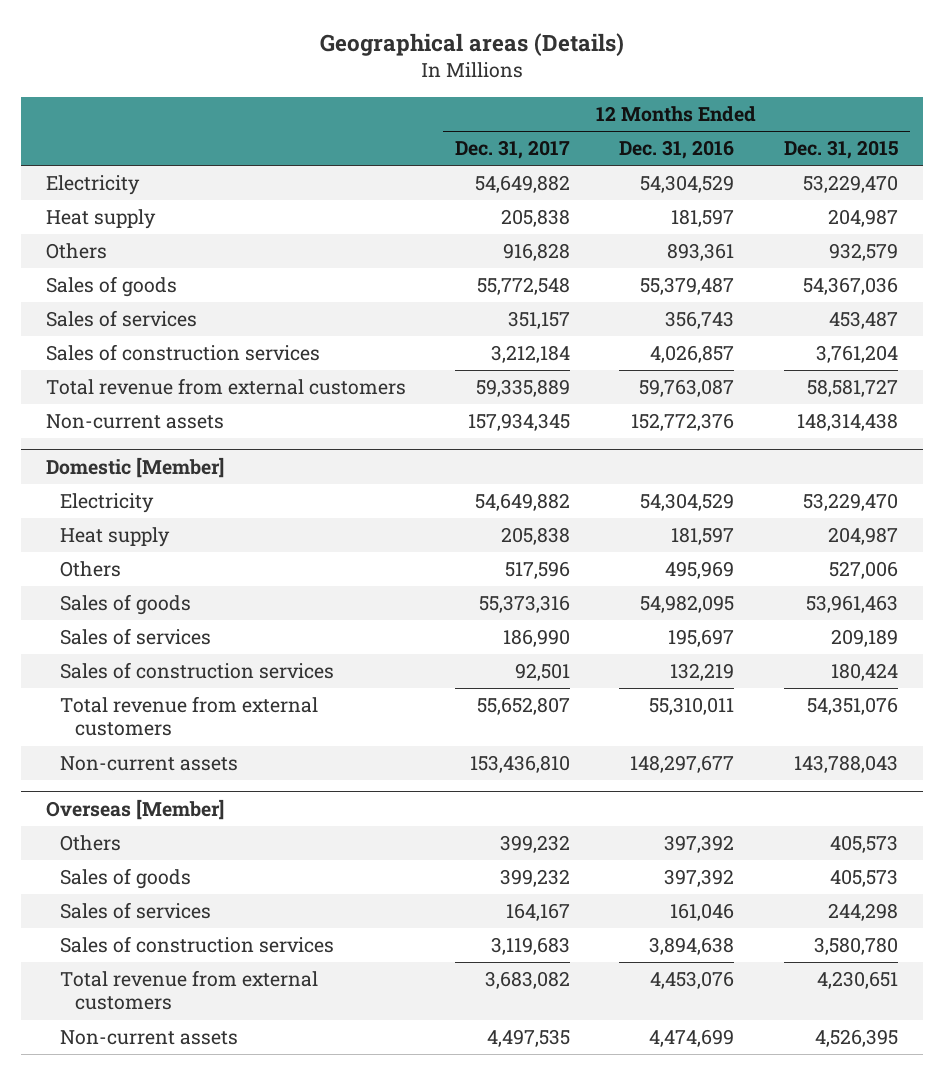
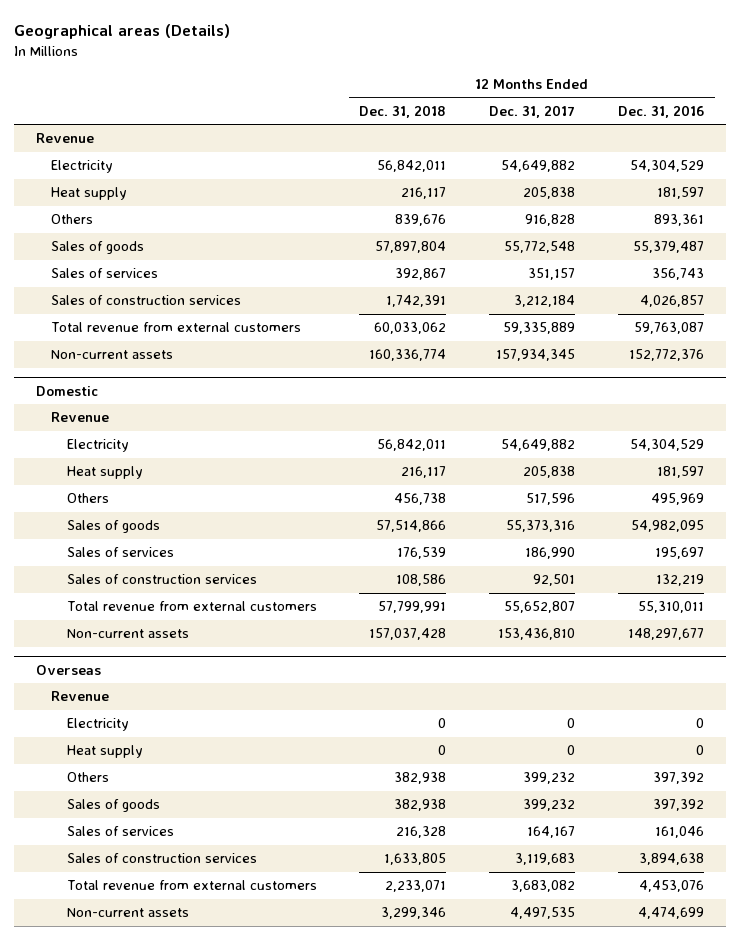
[783,140,898,160] Dec. 31, 2015 -> none
none -> [359,104,447,118] Dec. 31, 2018
none -> [35,133,94,144] Revenue
[45,456,224,478] Domestic [Member] -> [35,385,98,396] Domestic
none -> [51,412,110,423] Revenue
[45,798,224,820] Overseas [Member] -> [35,664,101,675] Overseas
none -> [51,691,110,702] Revenue
none -> [66,718,129,732] Electricity
none -> [66,745,143,759] Heat supply

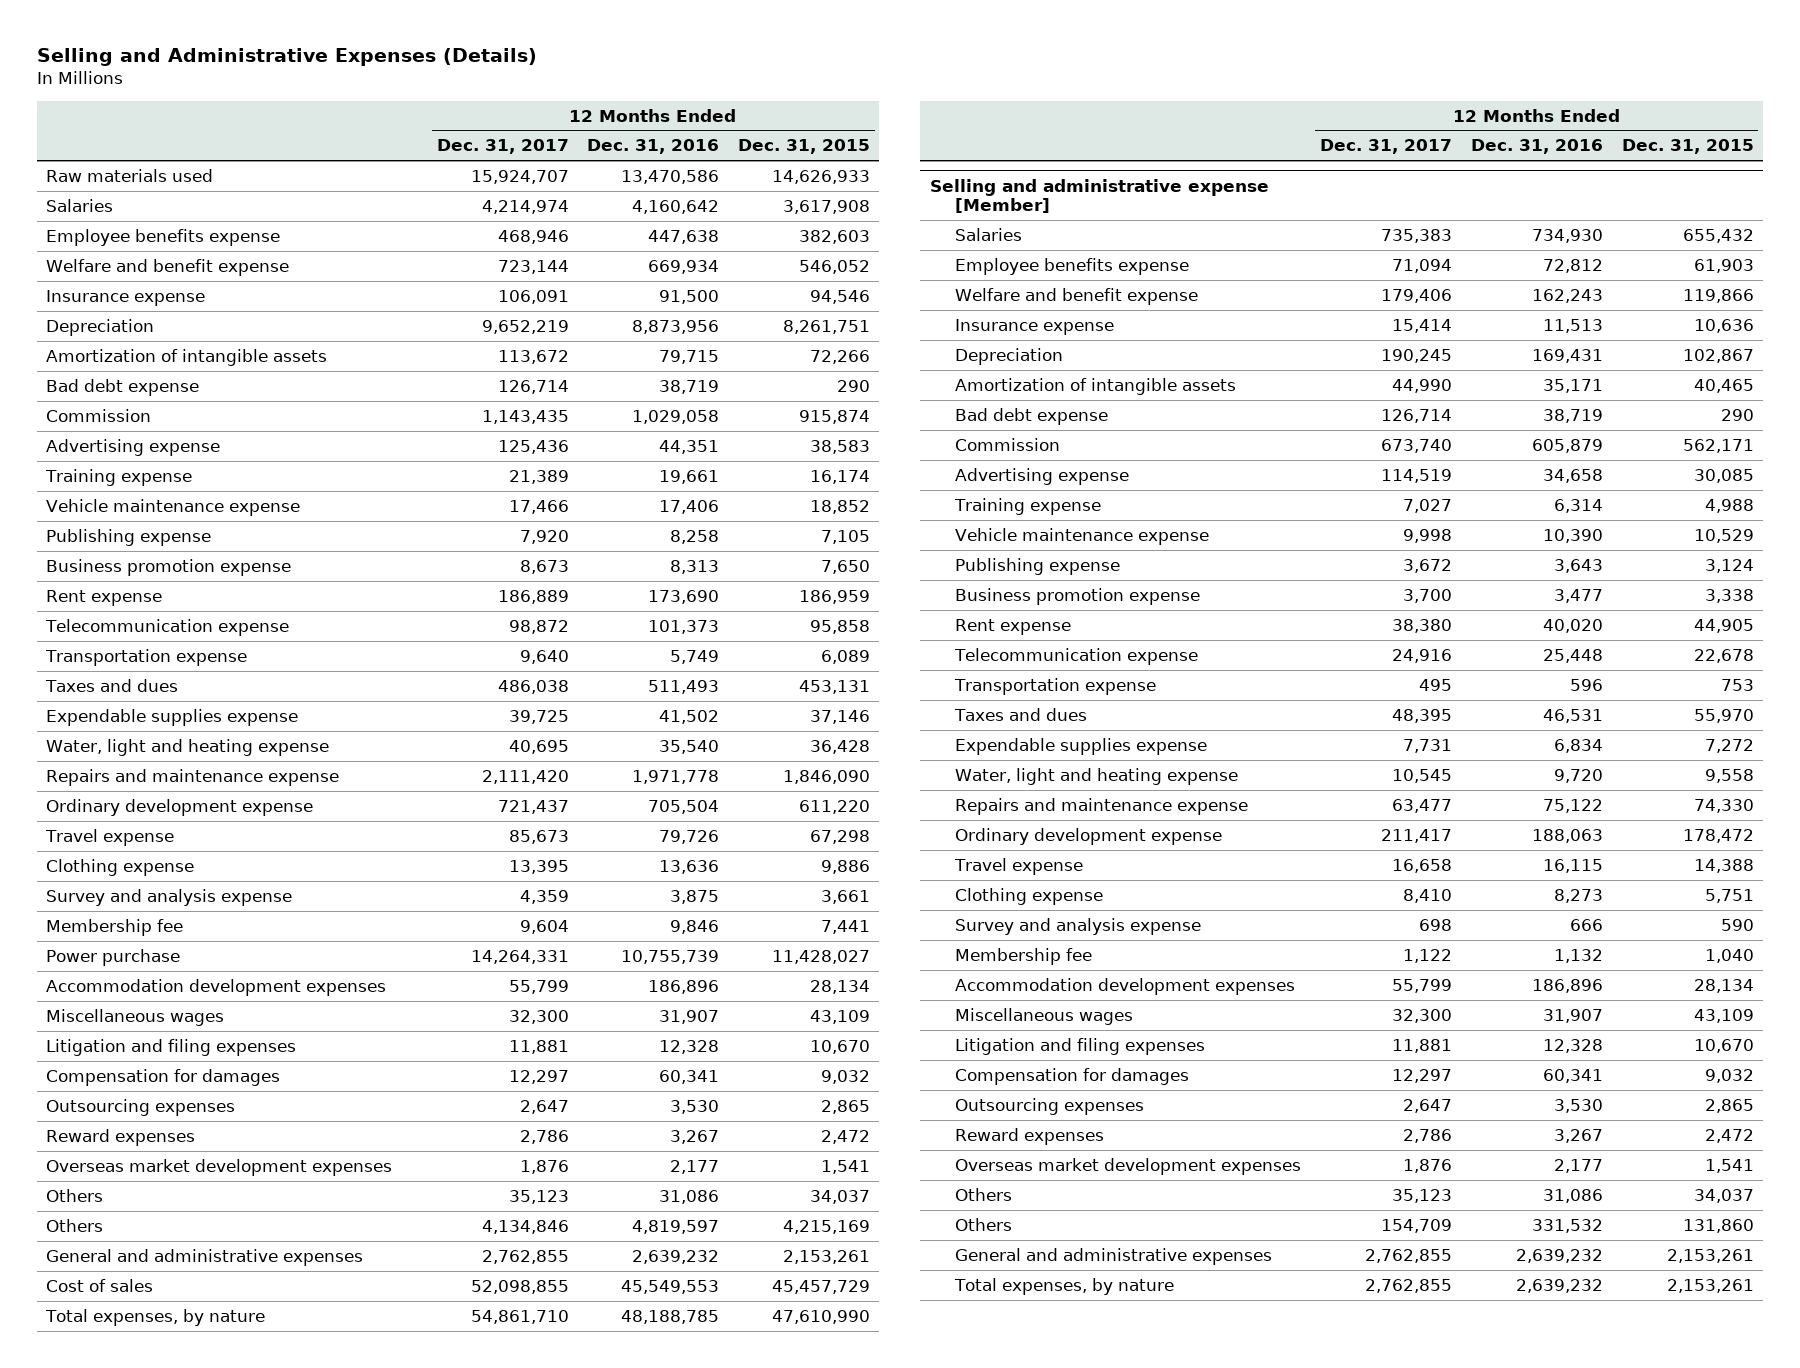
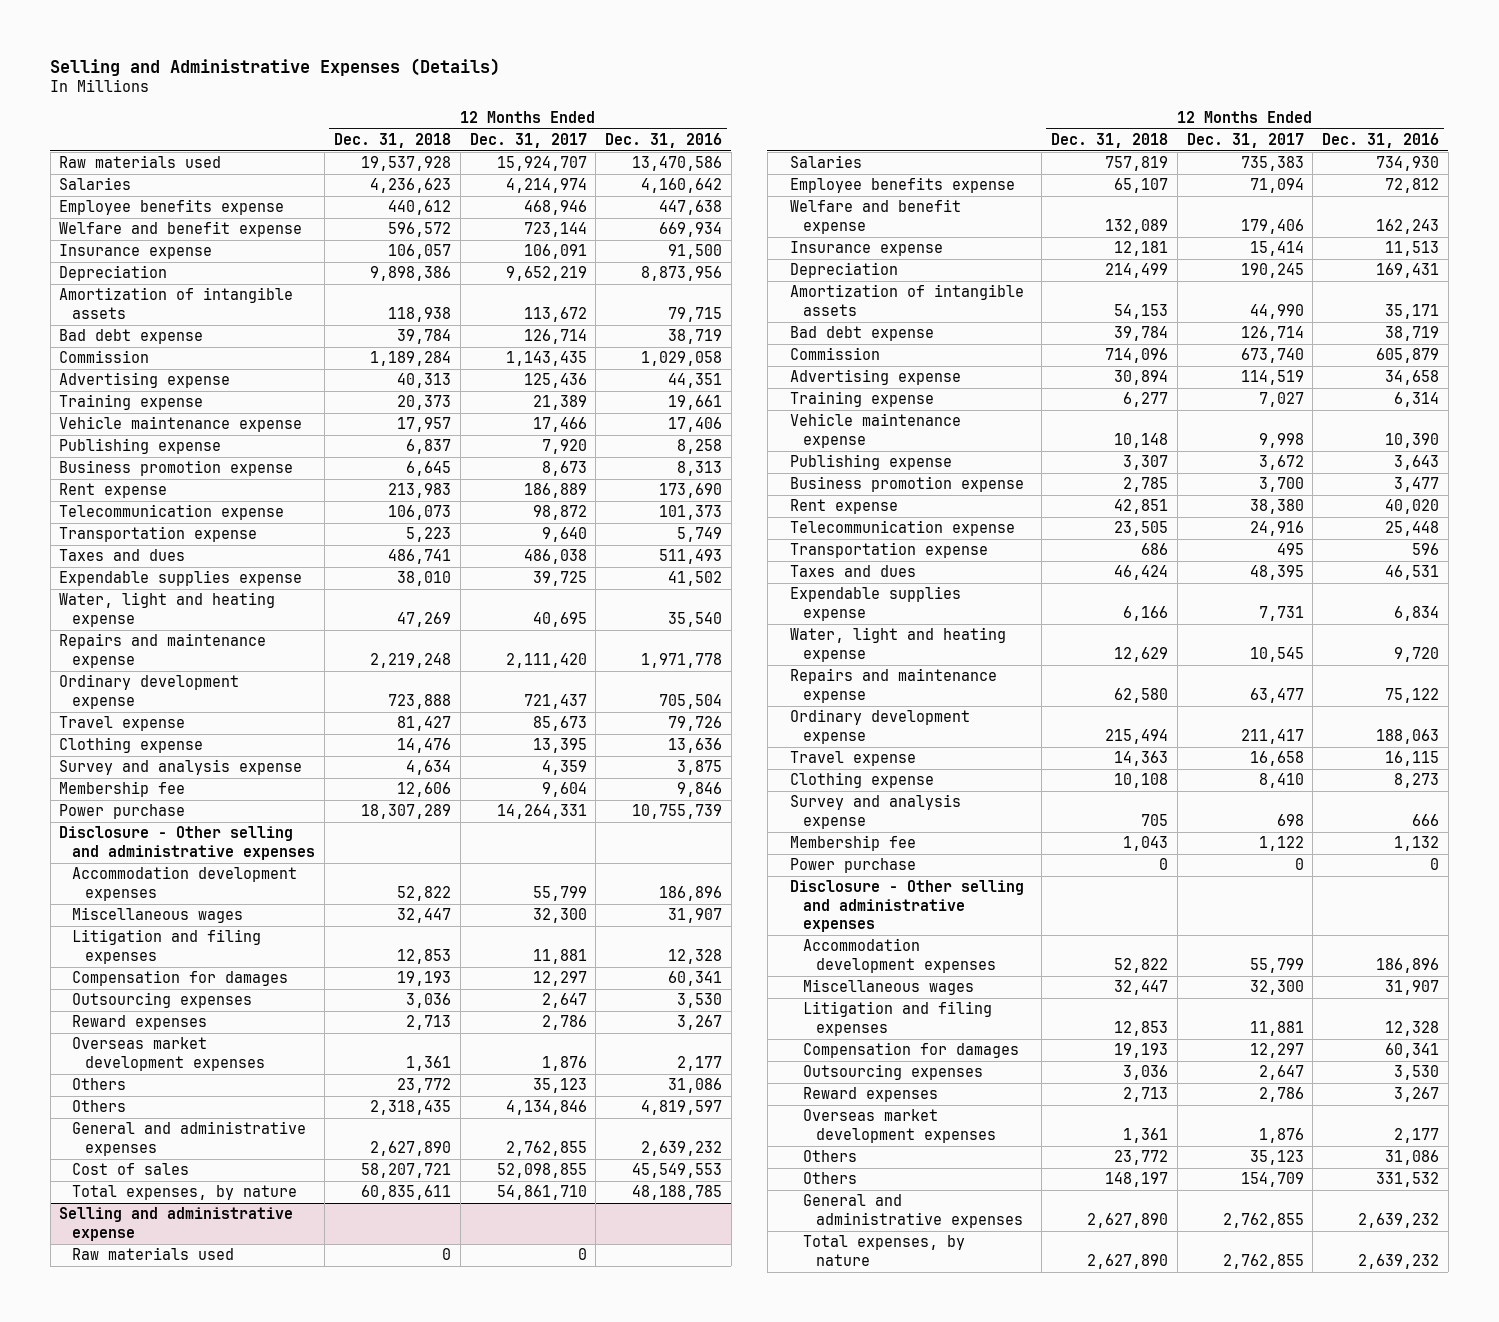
[737,139,870,155] Dec. 31, 2015 -> none
none -> [334,132,452,148] Dec. 31, 2018
none -> [59,826,316,860] Disclosure - Other selling and administrative expenses
[929,178,1269,214] Selling and administrative expense [Member] -> [59,1207,294,1241] Selling and administrative expense
none -> [72,1247,235,1261] Raw materials used
none -> [789,858,916,874] Power purchase
none -> [789,880,1024,933] Disclosure - Other selling and administrative expenses

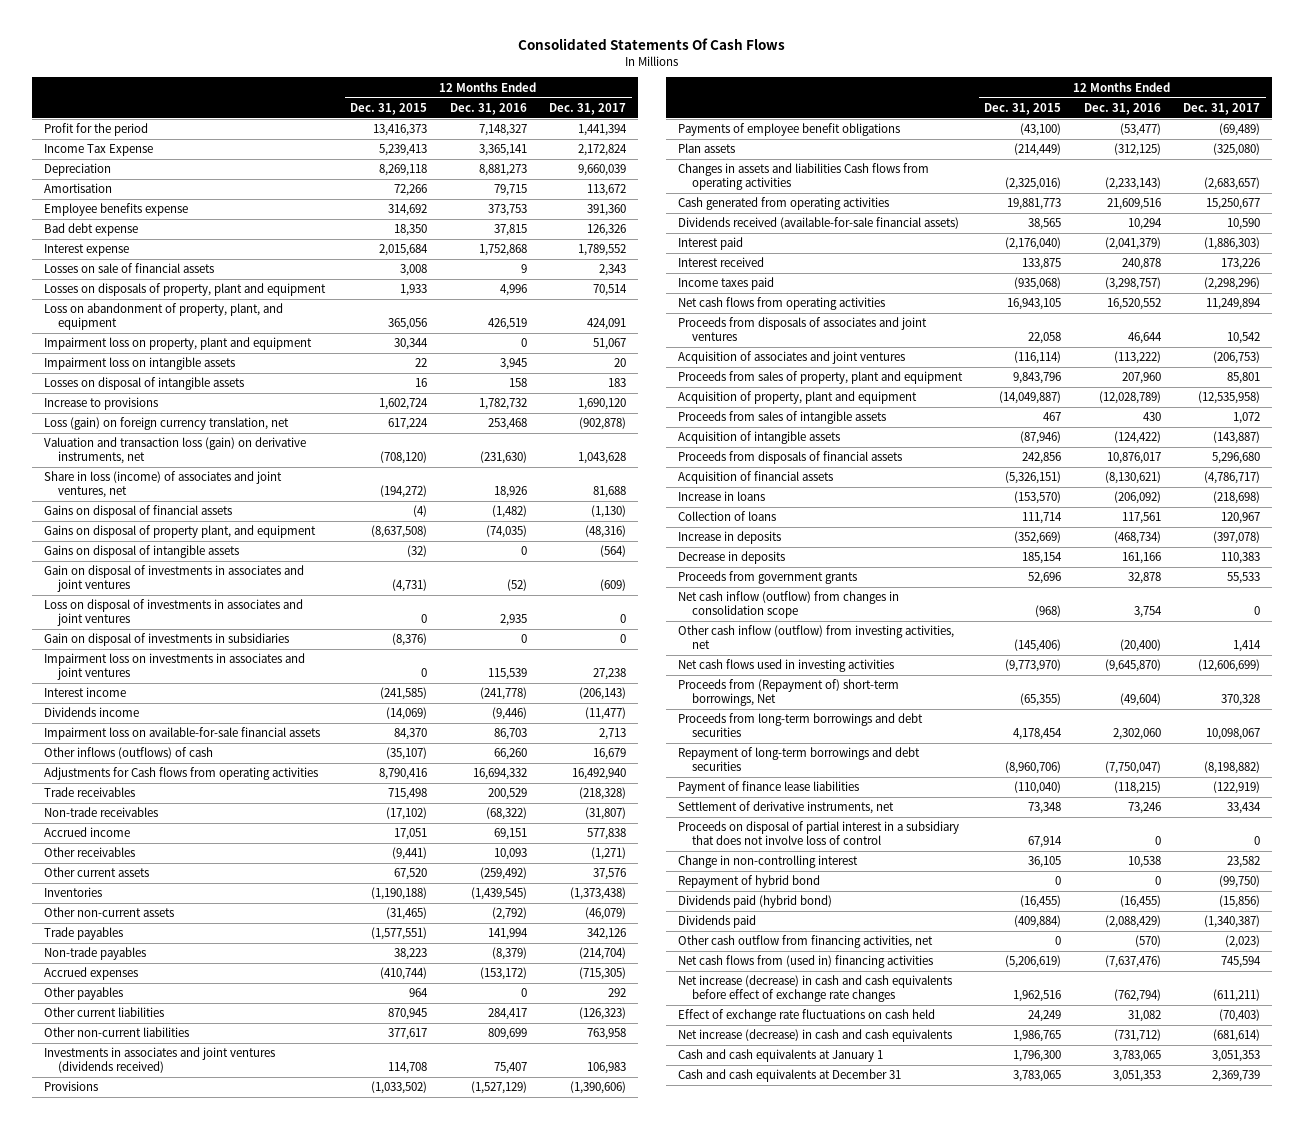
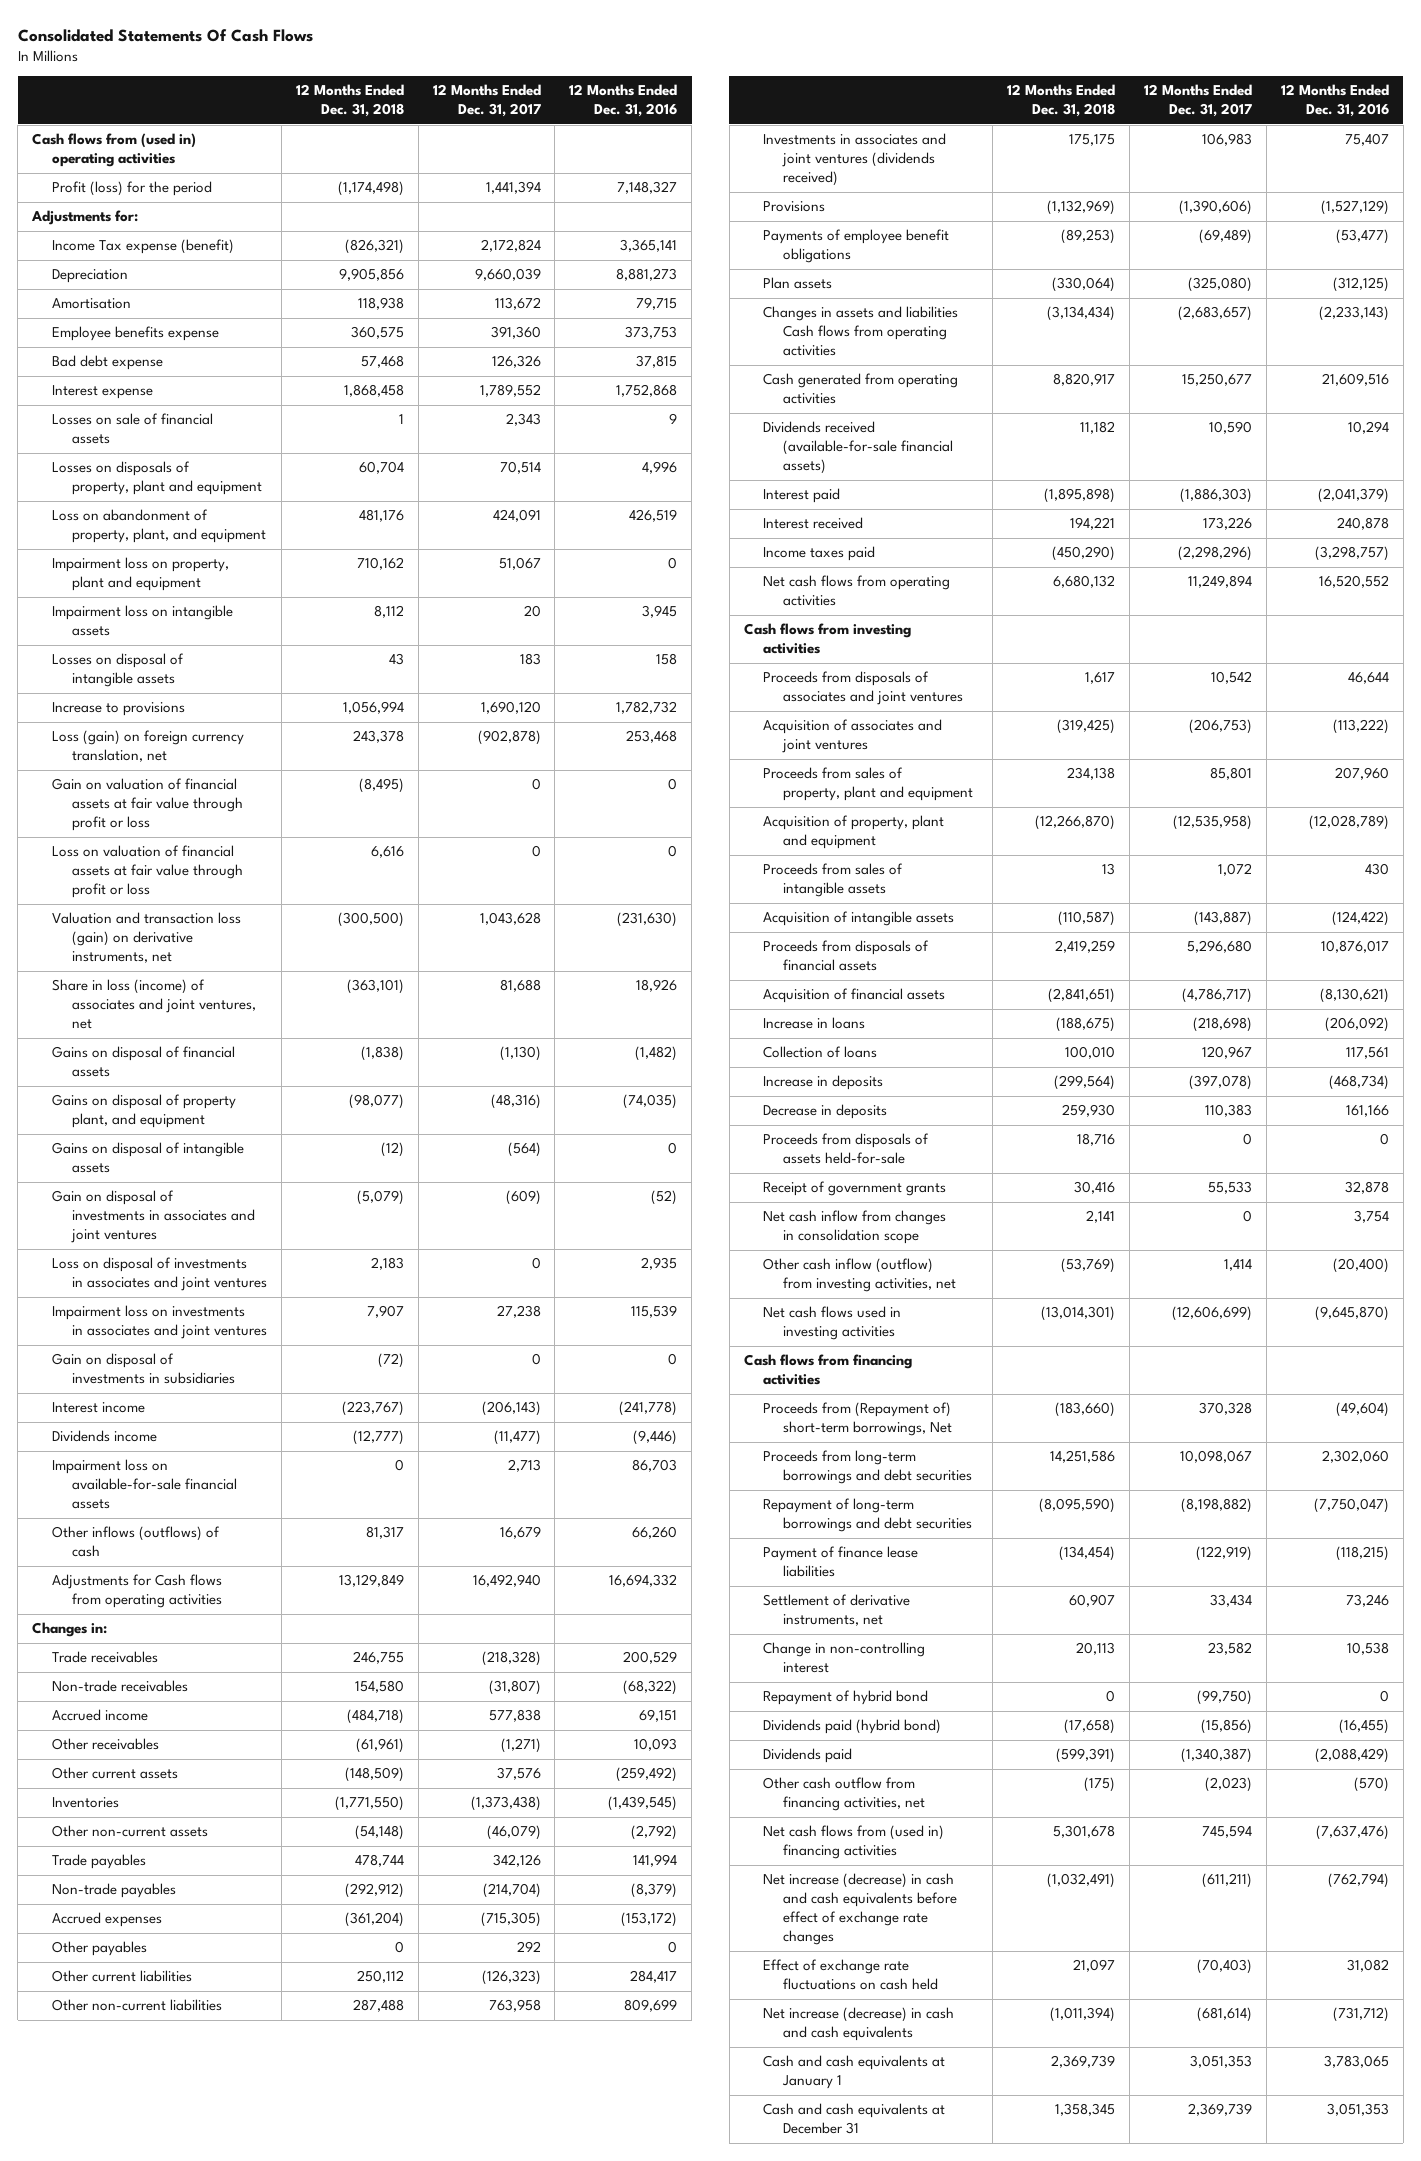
[350,102,428,115] Dec. 31, 2015 -> none
none -> [295,84,404,118] 12 Months Ended Dec. 31, 2018
none -> [32,133,197,168] Cash flows from (used in) operating activities
[43,123,148,137] Profit for the period -> [52,181,213,197] Profit (loss) for the period
none -> [31,210,139,226] Adjustments for:
[43,144,153,157] Income Tax Expense -> [52,239,235,255] Income Tax expense (benefit)
none -> [52,778,243,832] Gain on valuation of financial assets at fair value through profit or loss
none -> [52,845,243,899] Loss on valuation of financial assets at fair value through profit or loss
[43,633,289,647] Gain on disposal of investments in subsidiaries -> [52,1353,235,1385] Gain on disposal of investments in subsidiaries
none -> [32,1622,108,1638] Changes in:
none -> [743,623,911,655] Cash flows from investing activities
none -> [763,1133,930,1165] Proceeds from disposals of assets held-for-sale
[677,571,857,585] Proceeds from government grants -> [763,1181,947,1197] Receipt of government grants
[677,591,899,619] Net cash inflow (outflow) from changes in consolidation scope -> [763,1210,947,1245] Net cash inflow from changes in consolidation scope
none -> [743,1354,912,1386] Cash flows from financing activities
[677,821,959,846] Proceeds on disposal of partial interest in a subsidiary that does not involve loss of control -> none

